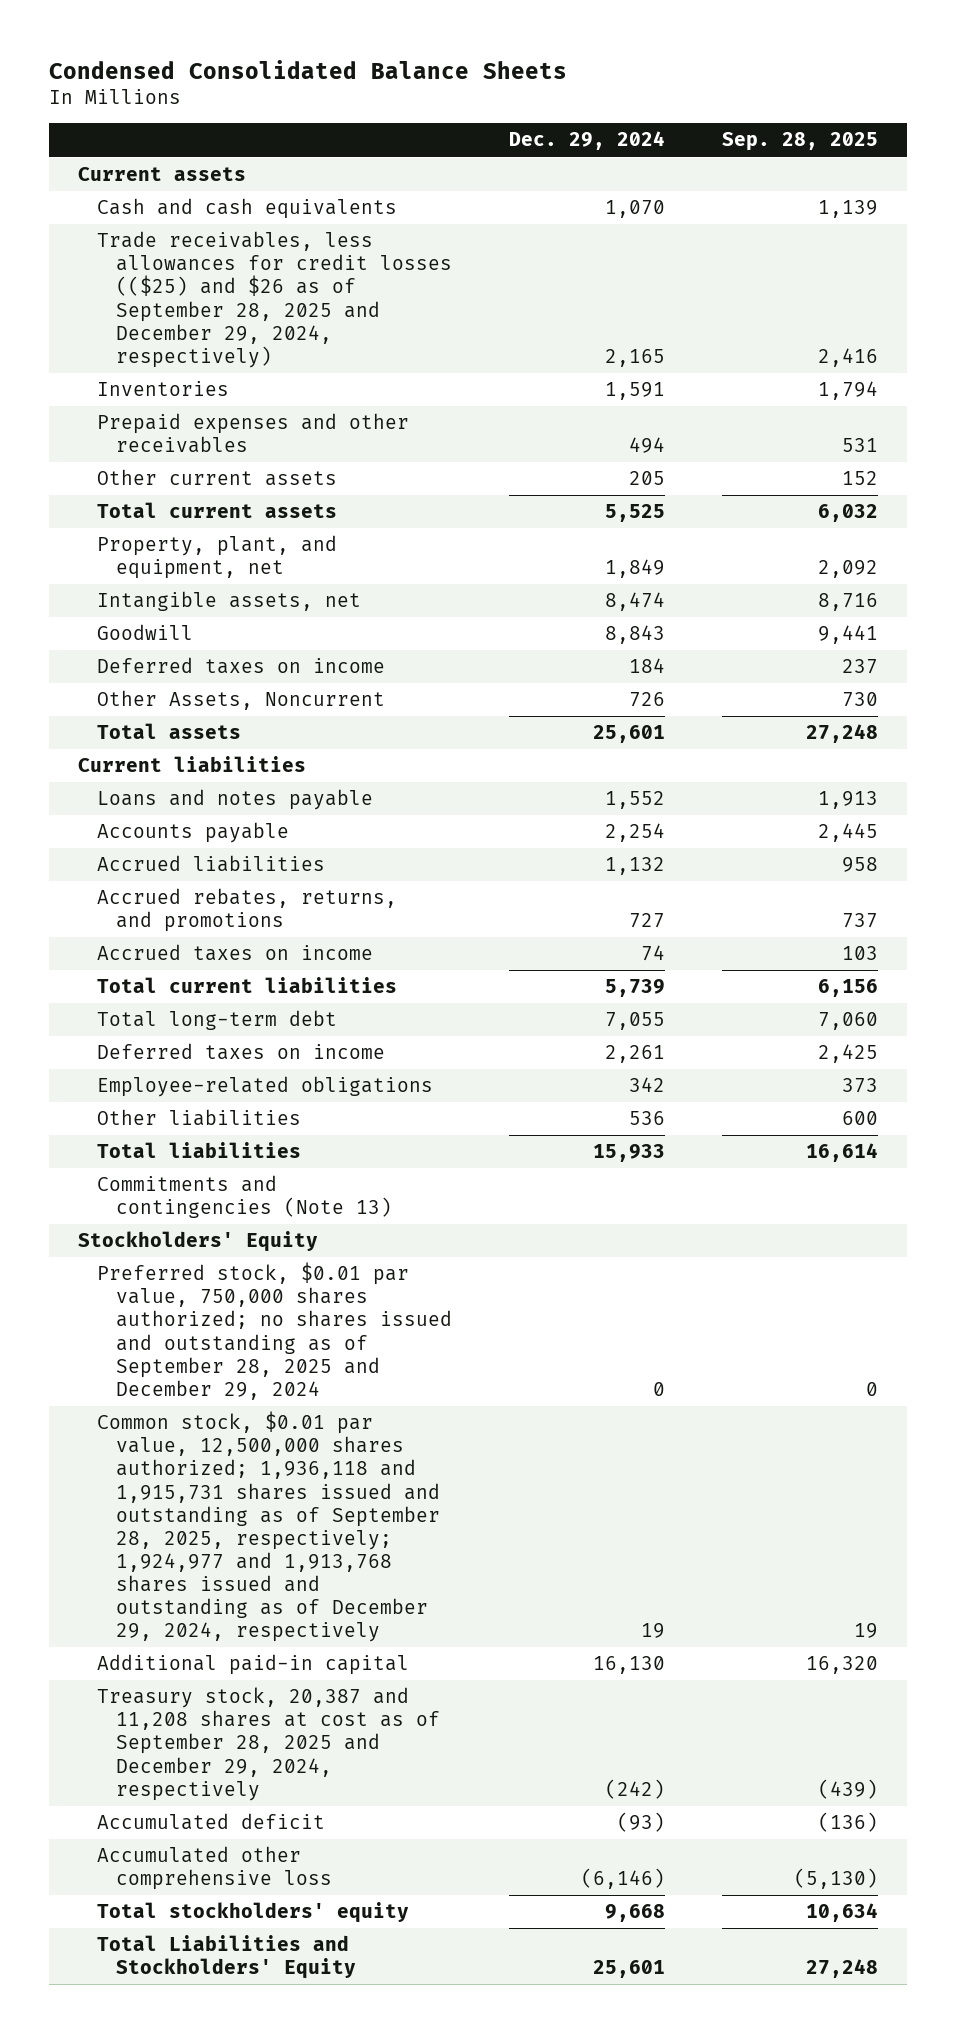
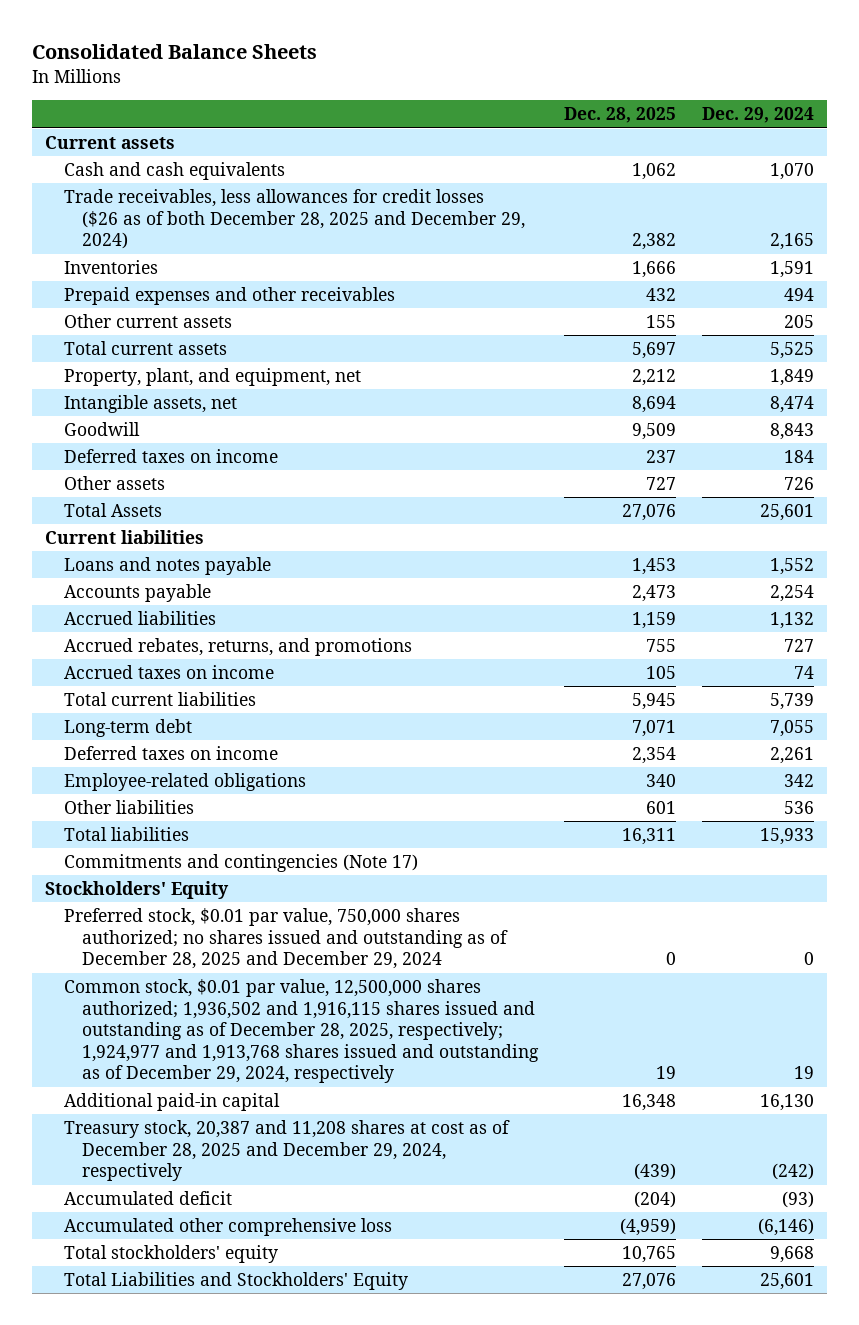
[49,59,568,79] Condensed Consolidated Balance Sheets -> [32,44,318,60] Consolidated Balance Sheets
[722,132,879,152] Sep. 28, 2025 -> none
none -> [564,107,677,124] Dec. 28, 2025
[96,231,453,368] Trade receivables, less allowances for credit losses (($25) and $26 as of September 28, 2025 and December 29, 2024, respectively) -> [63,188,526,250] Trade receivables, less allowances for credit losses ($26 as of both December 28, 2025 and December 29, 2024)
[96,690,385,711] Other Assets, Noncurrent -> [63,475,165,490] Other assets
[96,723,241,740] Total assets -> [63,502,162,517] Total Assets
[96,1010,337,1031] Total long-term debt -> [63,718,192,737] Long-term debt
[96,1175,393,1219] Commitments and contingencies (Note 13) -> [63,853,418,872] Commitments and contingencies (Note 17)
[96,1262,453,1400] Preferred stock, $0.01 par value, 750,000 shares authorized; no shares issued and outstanding as of September 28, 2025 and December 29, 2024 -> [63,907,509,970] Preferred stock, $0.01 par value, 750,000 shares authorized; no shares issued and outstanding as of December 28, 2025 and December 29, 2024
[96,1411,441,1642] Common stock, $0.01 par value, 12,500,000 shares authorized; 1,936,118 and 1,915,731 shares issued and outstanding as of September 28, 2025, respectively; 1,924,977 and 1,913,768 shares issued and outstanding as of December 29, 2024, respectively -> [63,978,540,1084] Common stock, $0.01 par value, 12,500,000 shares authorized; 1,936,502 and 1,916,115 shares issued and outstanding as of December 28, 2025, respectively; 1,924,977 and 1,913,768 shares issued and outstanding as of December 29, 2024, respectively
[96,1687,441,1801] Treasury stock, 20,387 and 11,208 shares at cost as of September 28, 2025 and December 29, 2024, respectively -> [63,1119,510,1182] Treasury stock, 20,387 and 11,208 shares at cost as of December 28, 2025 and December 29, 2024, respectively

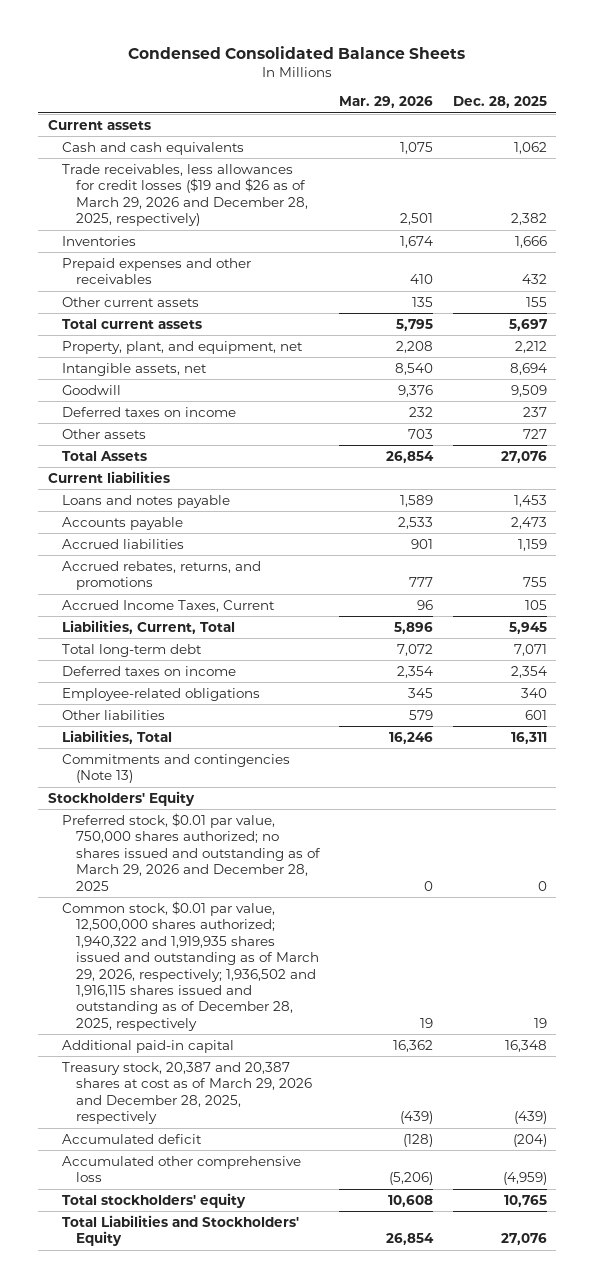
[32,44,318,60] Consolidated Balance Sheets -> [128,45,466,59] Condensed Consolidated Balance Sheets
[702,107,815,124] Dec. 29, 2024 -> none
none -> [339,96,434,109] Mar. 29, 2026
[63,188,526,250] Trade receivables, less allowances for credit losses ($26 as of both December 28, 2025 and December 29, 2024) -> [61,163,308,227] Trade receivables, less allowances for credit losses ($19 and $26 as of March 29, 2026 and December 28, 2025, respectively)
[63,664,274,679] Accrued taxes on income -> [61,599,275,612] Accrued Income Taxes, Current
[63,691,256,706] Total current liabilities -> [61,619,235,634] Liabilities, Current, Total
[63,718,192,737] Long-term debt -> [61,643,202,657] Total long-term debt
[63,826,189,841] Total liabilities -> [61,729,172,744] Liabilities, Total
[63,853,418,872] Commitments and contingencies (Note 17) -> [61,753,290,784] Commitments and contingencies (Note 13)
[63,907,509,970] Preferred stock, $0.01 par value, 750,000 shares authorized; no shares issued and outstanding as of December 28, 2025 and December 29, 2024 -> [61,812,321,891] Preferred stock, $0.01 par value, 750,000 shares authorized; no shares issued and outstanding as of March 29, 2026 and December 28, 2025
[63,978,540,1084] Common stock, $0.01 par value, 12,500,000 shares authorized; 1,936,502 and 1,916,115 shares issued and outstanding as of December 28, 2025, respectively; 1,924,977 and 1,913,768 shares issued and outstanding as of December 29, 2024, respectively -> [61,900,319,1031] Common stock, $0.01 par value, 12,500,000 shares authorized; 1,940,322 and 1,919,935 shares issued and outstanding as of March 29, 2026, respectively; 1,936,502 and 1,916,115 shares issued and outstanding as of December 28, 2025, respectively
[63,1119,510,1182] Treasury stock, 20,387 and 11,208 shares at cost as of December 28, 2025 and December 29, 2024, respectively -> [61,1061,312,1125] Treasury stock, 20,387 and 20,387 shares at cost as of March 29, 2026 and December 28, 2025, respectively

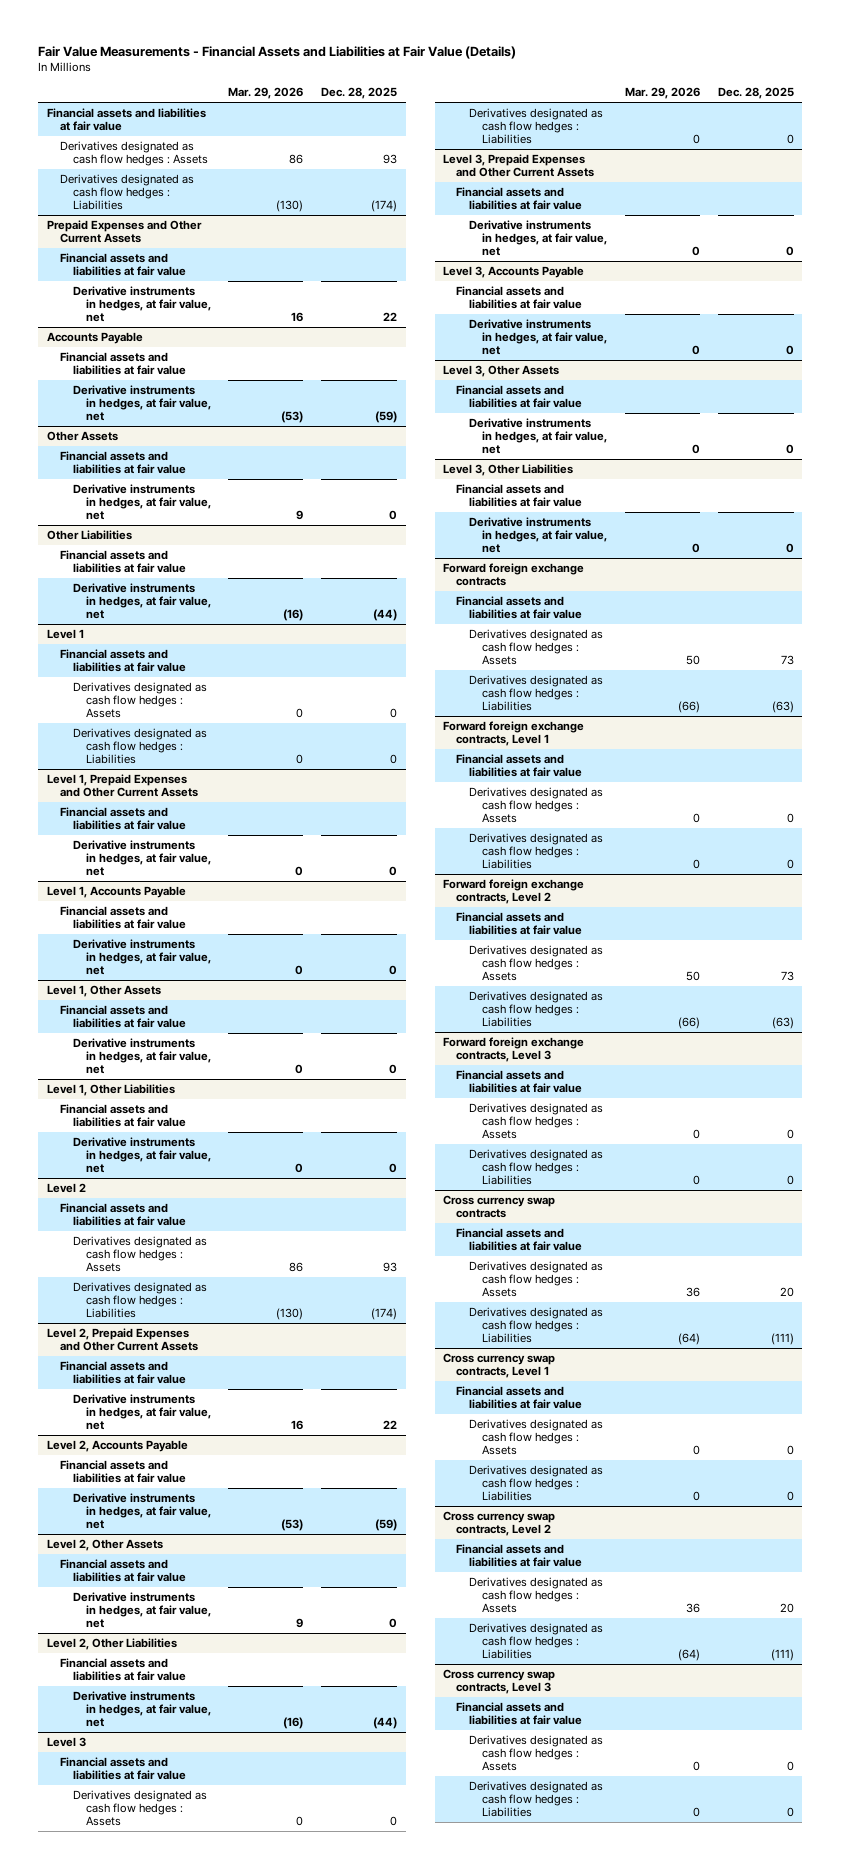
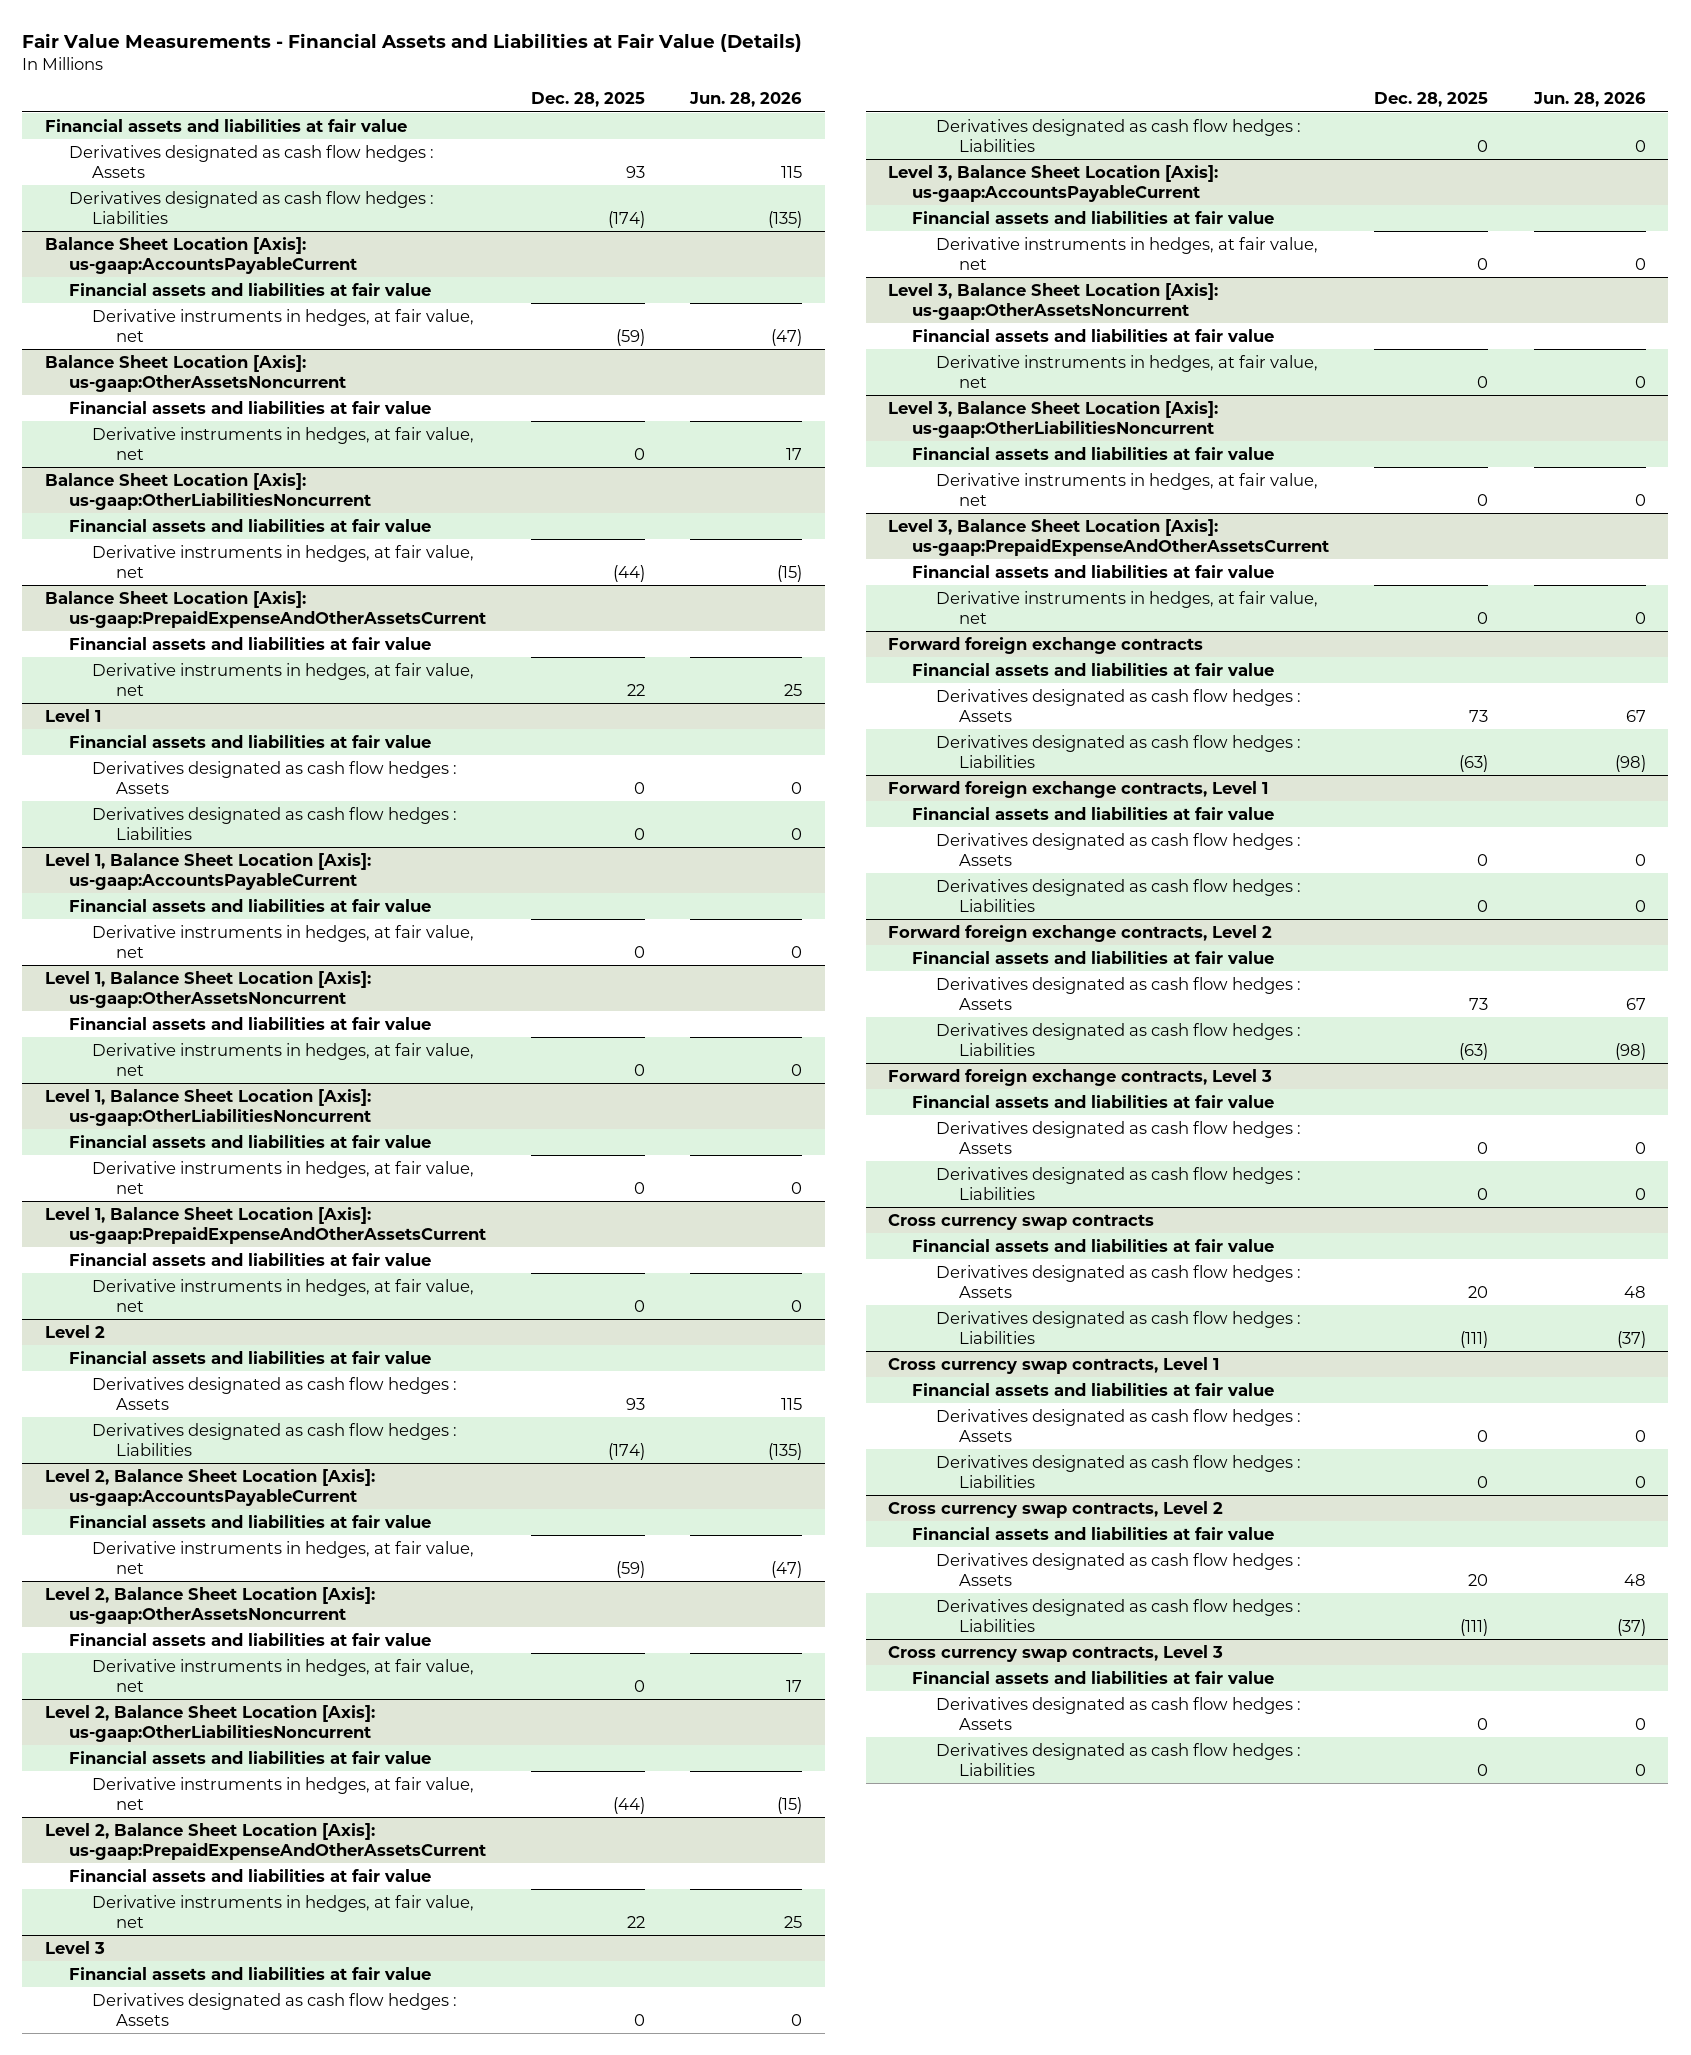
[228,87,304,100] Mar. 29, 2026 -> none
none -> [689,92,803,108] Jun. 28, 2026
[47,219,203,244] Prepaid Expenses and Other Current Assets -> none
[59,252,186,277] Financial assets and liabilities at fair value -> none
[72,285,211,323] Derivative instruments in hedges, at fair value, net -> none
[47,331,144,344] Accounts Payable -> none
none -> [44,236,357,275] Balance Sheet Location [Axis]: us-gaap:AccountsPayableCurrent
[47,430,119,441] Other Assets -> none
none -> [44,354,346,393] Balance Sheet Location [Axis]: us-gaap:OtherAssetsNoncurrent
[47,529,133,540] Other Liabilities -> none
none -> [44,472,371,511] Balance Sheet Location [Axis]: us-gaap:OtherLiabilitiesNoncurrent
none -> [44,590,486,629] Balance Sheet Location [Axis]: us-gaap:PrepaidExpenseAndOtherAssetsCurrent
none -> [68,636,431,650] Financial assets and liabilities at fair value
none -> [92,662,475,697] Derivative instruments in hedges, at fair value, net
[47,773,198,798] Level 1, Prepaid Expenses and Other Current Assets -> none
none -> [44,852,371,891] Level 1, Balance Sheet Location [Axis]: us-gaap:AccountsPayableCurrent
[47,885,187,898] Level 1, Accounts Payable -> none
none -> [44,970,371,1009] Level 1, Balance Sheet Location [Axis]: us-gaap:OtherAssetsNoncurrent
[47,984,162,997] Level 1, Other Assets -> none
none -> [44,1088,371,1127] Level 1, Balance Sheet Location [Axis]: us-gaap:OtherLiabilitiesNoncurrent
[47,1083,176,1096] Level 1, Other Liabilities -> none
none -> [44,1206,486,1245] Level 1, Balance Sheet Location [Axis]: us-gaap:PrepaidExpenseAndOtherAssetsCurrent
[47,1327,198,1352] Level 2, Prepaid Expenses and Other Current Assets -> none
[59,1360,186,1385] Financial assets and liabilities at fair value -> none
[72,1393,211,1431] Derivative instruments in hedges, at fair value, net -> none
[47,1439,189,1452] Level 2, Accounts Payable -> none
none -> [44,1468,375,1507] Level 2, Balance Sheet Location [Axis]: us-gaap:AccountsPayableCurrent
[47,1538,164,1551] Level 2, Other Assets -> none
none -> [44,1586,375,1625] Level 2, Balance Sheet Location [Axis]: us-gaap:OtherAssetsNoncurrent
[47,1637,178,1650] Level 2, Other Liabilities -> none
none -> [44,1704,375,1743] Level 2, Balance Sheet Location [Axis]: us-gaap:OtherLiabilitiesNoncurrent
none -> [44,1822,486,1861] Level 2, Balance Sheet Location [Axis]: us-gaap:PrepaidExpenseAndOtherAssetsCurrent
none -> [68,1868,431,1882] Financial assets and liabilities at fair value
none -> [92,1894,475,1929] Derivative instruments in hedges, at fair value, net
[443,153,595,178] Level 3, Prepaid Expenses and Other Current Assets -> none
none -> [888,164,1219,203] Level 3, Balance Sheet Location [Axis]: us-gaap:AccountsPayableCurrent
[443,265,585,278] Level 3, Accounts Payable -> none
none -> [888,282,1219,321] Level 3, Balance Sheet Location [Axis]: us-gaap:OtherAssetsNoncurrent
[443,364,560,377] Level 3, Other Assets -> none
none -> [888,400,1219,439] Level 3, Balance Sheet Location [Axis]: us-gaap:OtherLiabilitiesNoncurrent
[443,463,574,476] Level 3, Other Liabilities -> none
none -> [888,518,1329,557] Level 3, Balance Sheet Location [Axis]: us-gaap:PrepaidExpenseAndOtherAssetsCurrent

